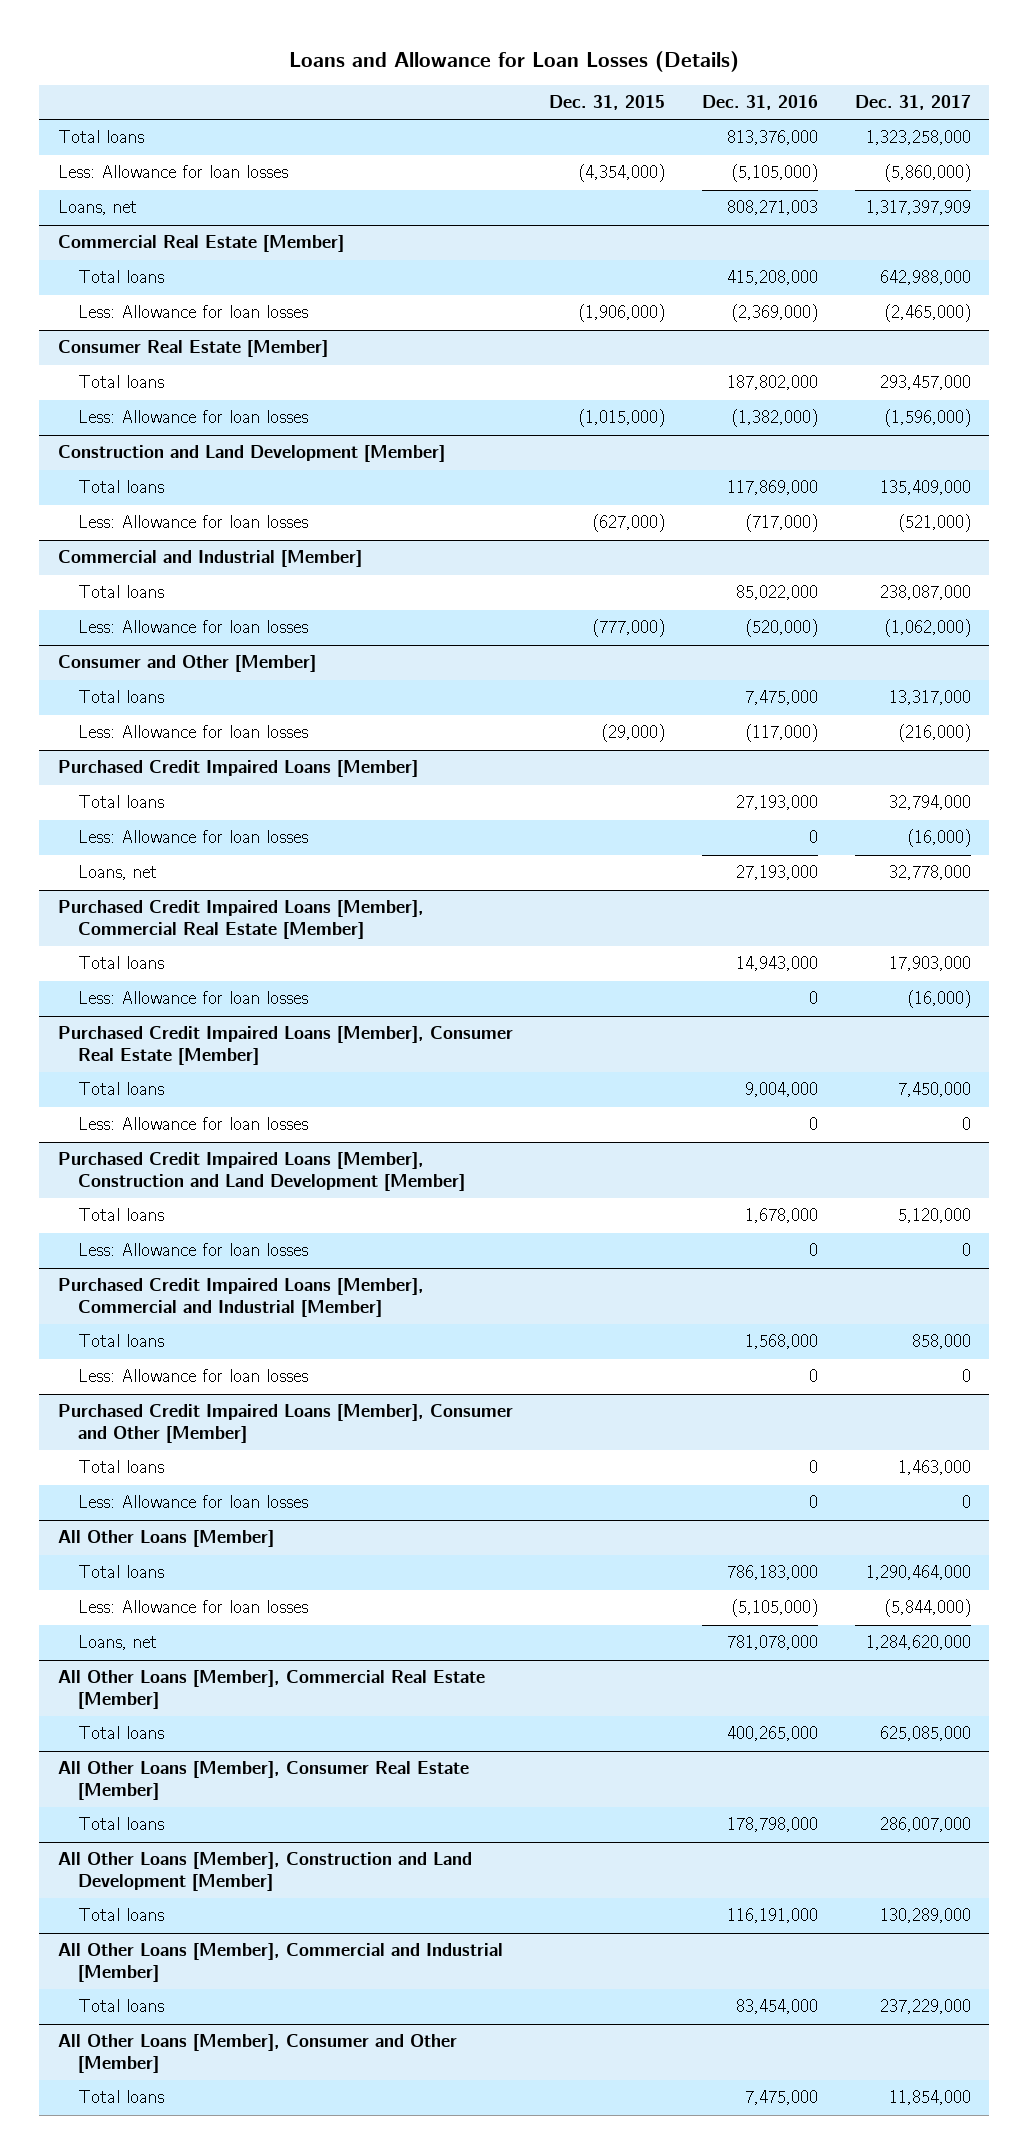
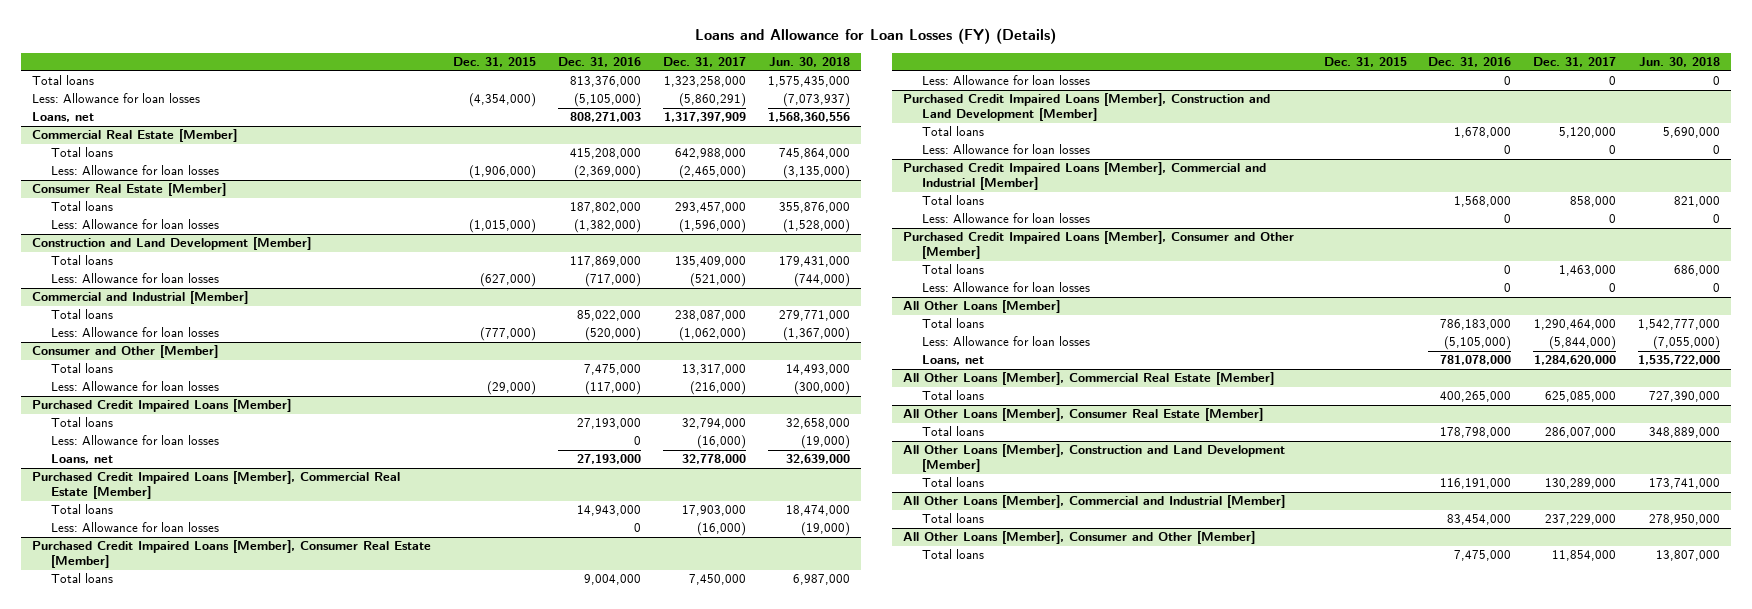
[289,50,740,72] Loans and Allowance for Loan Losses (Details) -> [695,28,1057,45] Loans and Allowance for Loan Losses (FY) (Details)
none -> [768,57,850,68] Jun. 30, 2018
[883,164,971,183] (5,860,000) -> [678,93,746,108] (5,860,291)

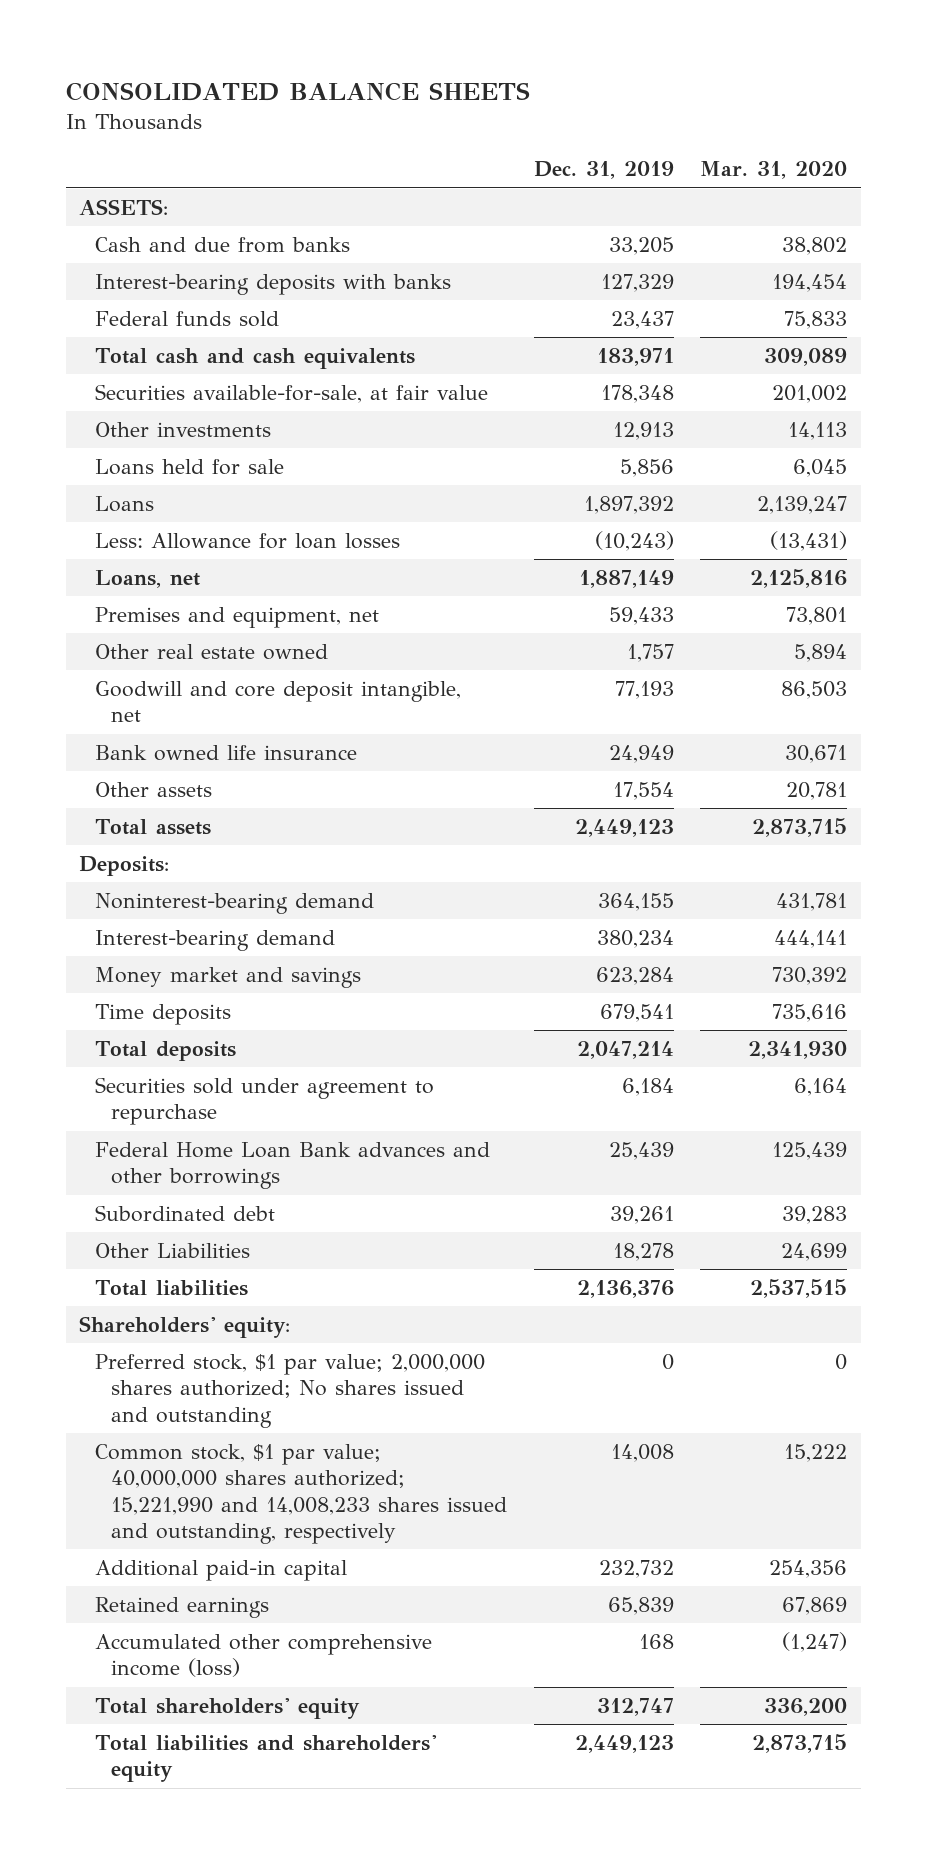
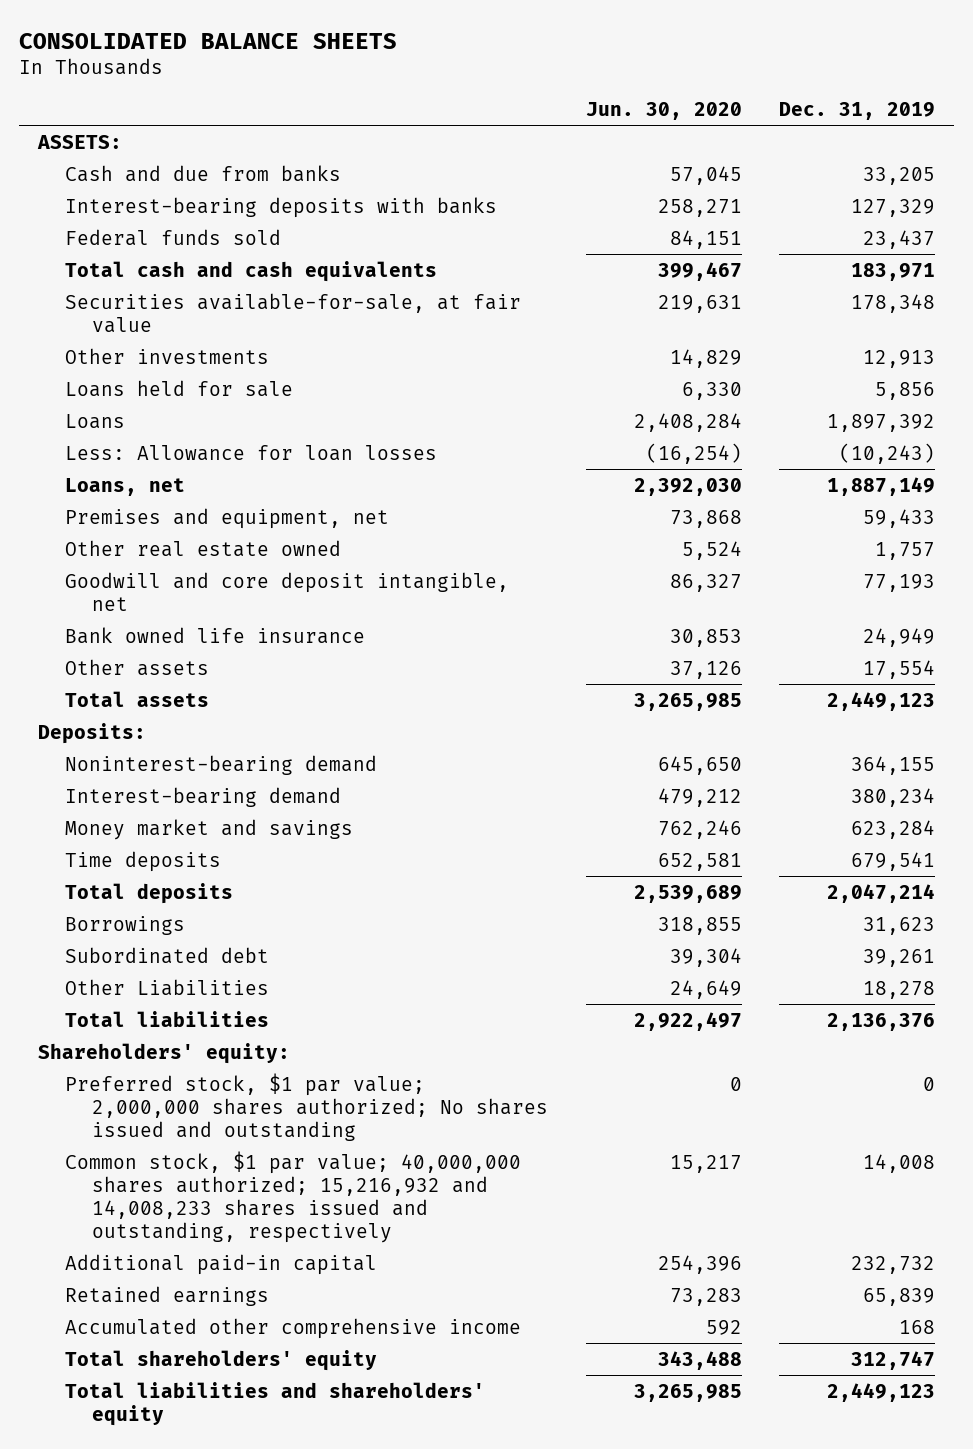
[700,161,848,180] Mar. 31, 2020 -> none
none -> [585,101,742,120] Jun. 30, 2020
[95,1077,435,1126] Securities sold under agreement to repurchase -> none
[95,1142,491,1190] Federal Home Loan Bank advances and other borrowings -> none
none -> [65,915,186,935] Borrowings
[95,1444,508,1545] Common stock, $1 par value; 40,000,000 shares authorized; 15,221,990 and 14,008,233 shares issued and outstanding, respectively -> [65,1150,522,1244] Common stock, $1 par value; 40,000,000 shares authorized; 15,216,932 and 14,008,233 shares issued and outstanding, respectively
[95,1634,433,1678] Accumulated other comprehensive income (loss) -> [65,1317,522,1339] Accumulated other comprehensive income

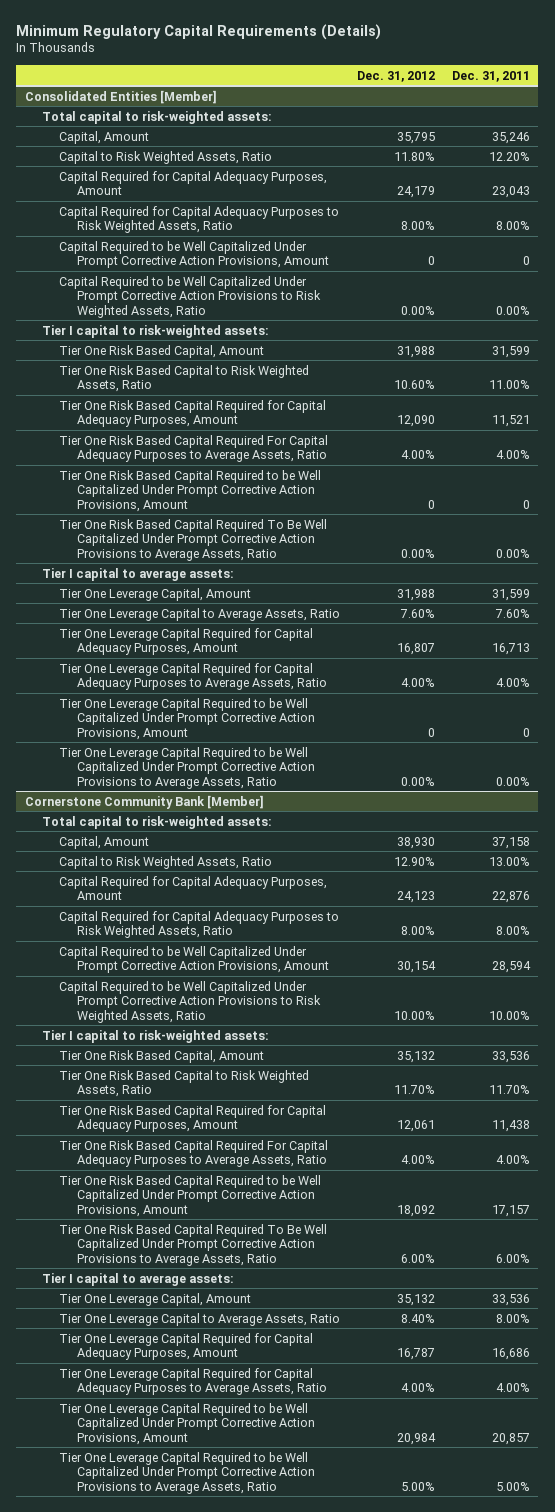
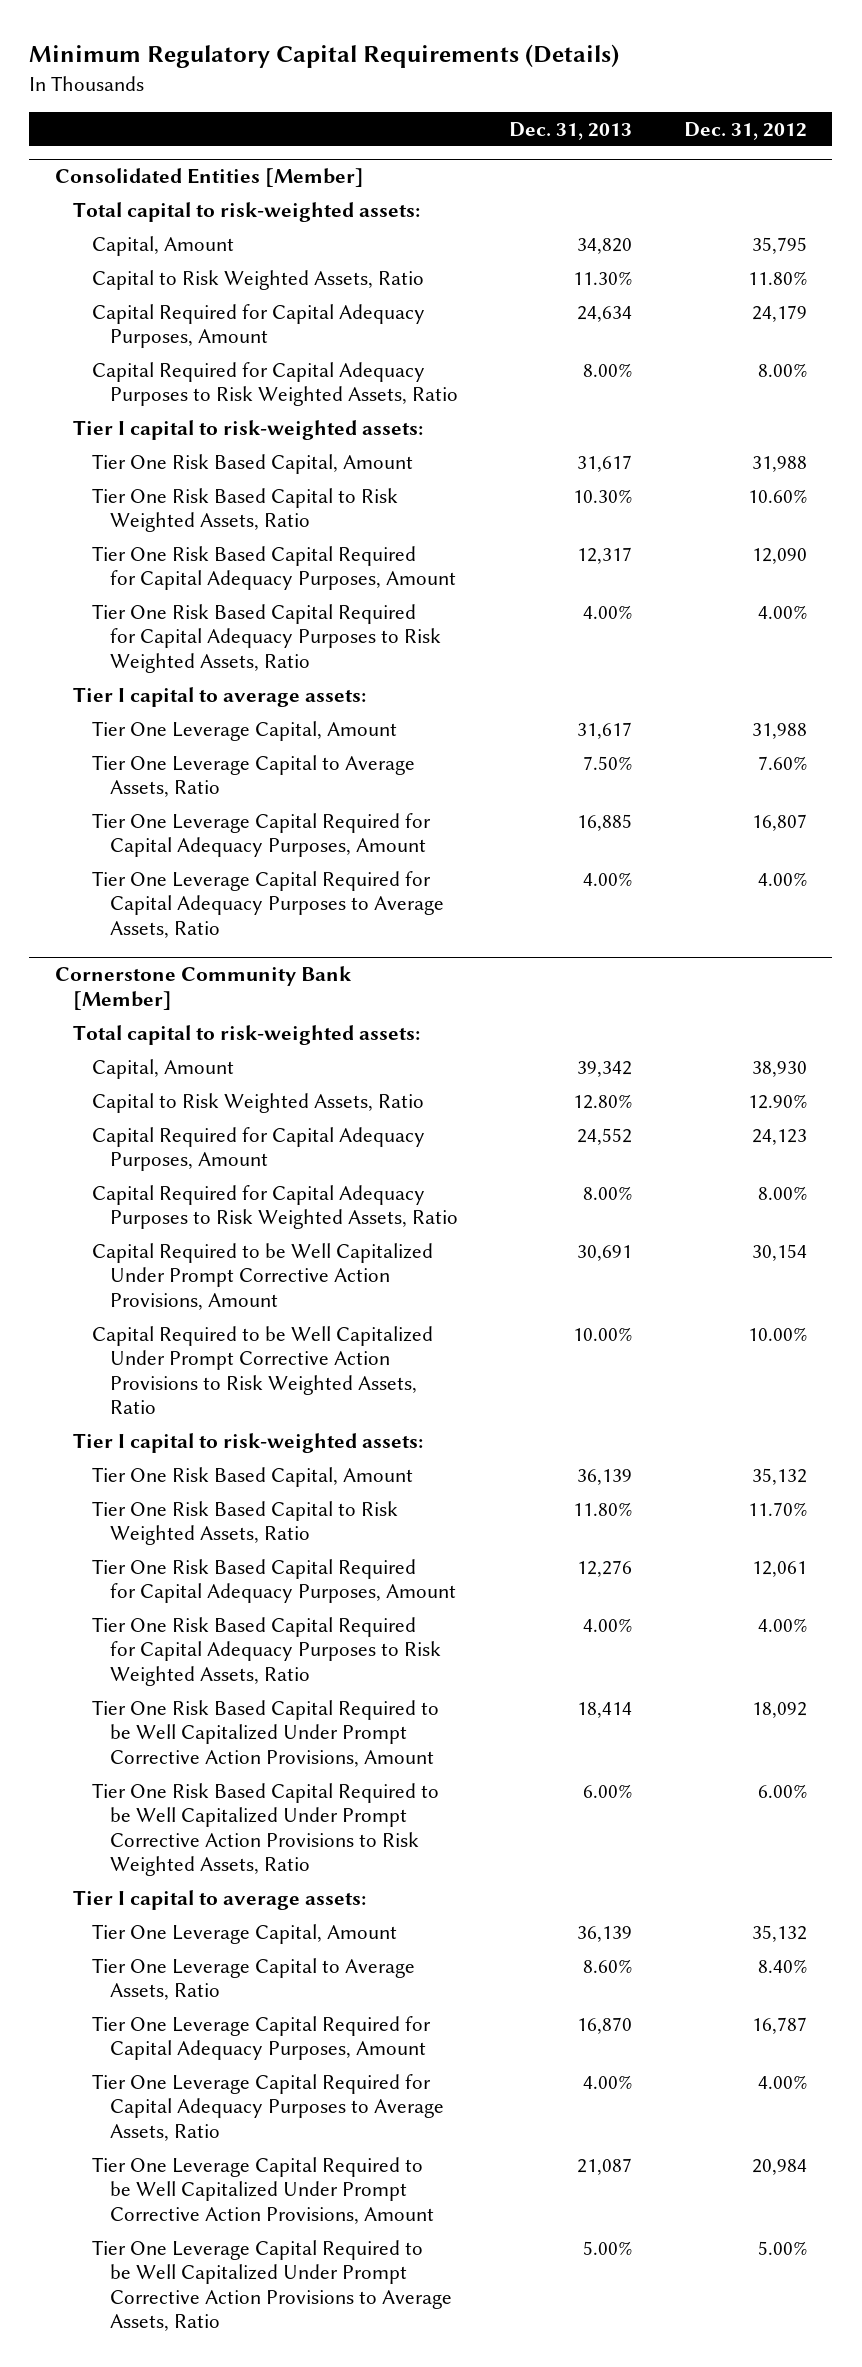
[451,70,530,82] Dec. 31, 2011 -> none
none -> [509,121,633,140] Dec. 31, 2013
[59,240,329,269] Capital Required to be Well Capitalized Under Prompt Corrective Action Provisions, Amount -> none
[59,275,321,318] Capital Required to be Well Capitalized Under Prompt Corrective Action Provisions to Risk Weighted Assets, Ratio -> none
[59,469,322,512] Tier One Risk Based Capital Required to be Well Capitalized Under Prompt Corrective Action Provisions, Amount -> none
[59,518,328,561] Tier One Risk Based Capital Required To Be Well Capitalized Under Prompt Corrective Action Provisions to Average Assets, Ratio -> none
[59,434,329,463] Tier One Risk Based Capital Required For Capital Adequacy Purposes to Average Assets, Ratio -> [91,603,442,673] Tier One Risk Based Capital Required for Capital Adequacy Purposes to Risk Weighted Assets, Ratio
[59,697,315,740] Tier One Leverage Capital Required to be Well Capitalized Under Prompt Corrective Action Provisions, Amount -> none
[59,746,315,789] Tier One Leverage Capital Required to be Well Capitalized Under Prompt Corrective Action Provisions to Average Assets, Ratio -> none
[59,1139,329,1168] Tier One Risk Based Capital Required For Capital Adequacy Purposes to Average Assets, Ratio -> [91,1616,442,1686] Tier One Risk Based Capital Required for Capital Adequacy Purposes to Risk Weighted Assets, Ratio
[59,1223,328,1266] Tier One Risk Based Capital Required To Be Well Capitalized Under Prompt Corrective Action Provisions to Average Assets, Ratio -> [91,1782,439,1877] Tier One Risk Based Capital Required to be Well Capitalized Under Prompt Corrective Action Provisions to Risk Weighted Assets, Ratio

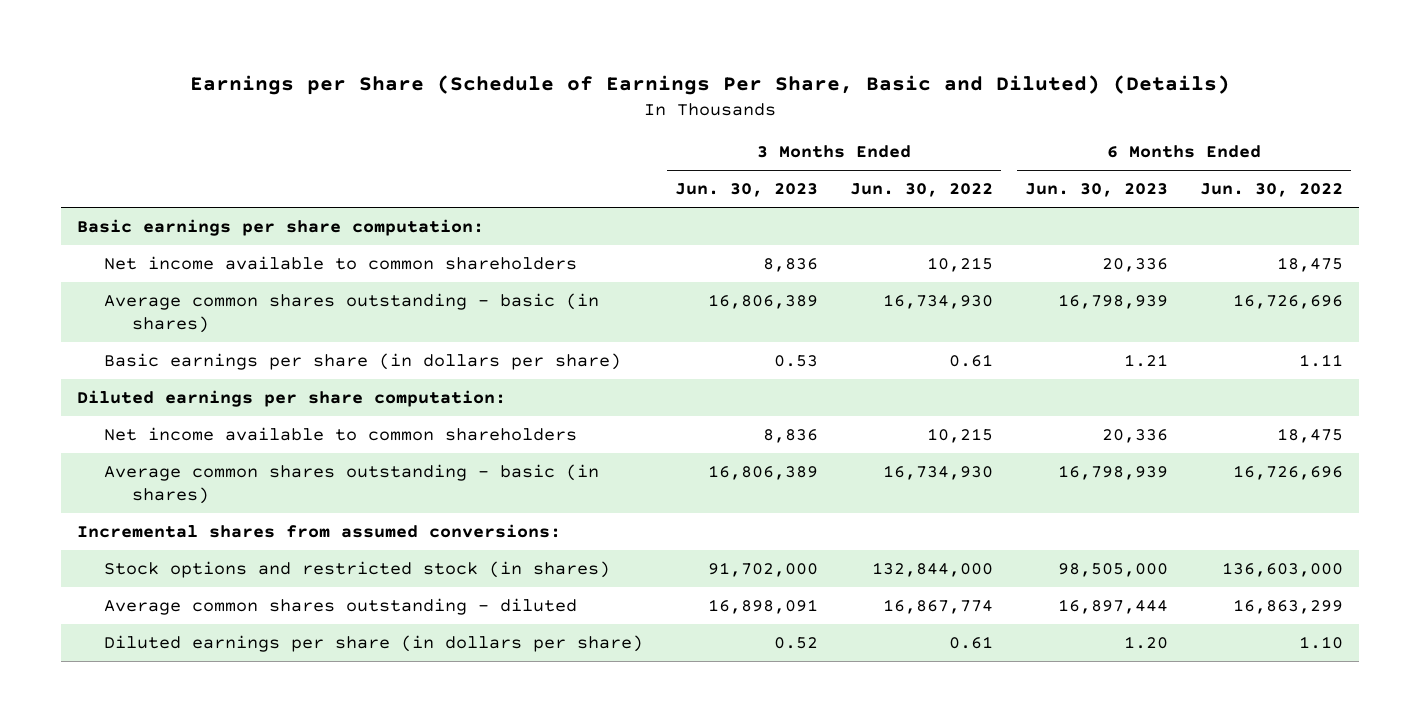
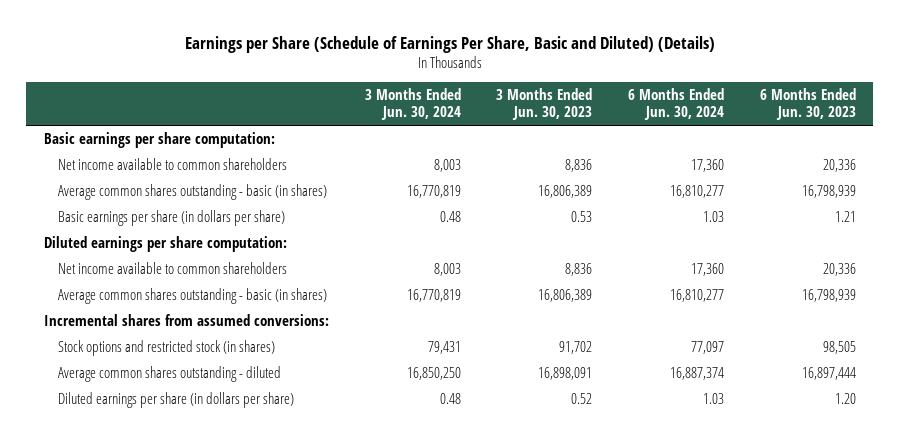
[850,183,994,198] Jun. 30, 2022 -> none
[1199,183,1343,198] Jun. 30, 2022 -> none
none -> [364,88,461,121] 3 Months Ended Jun. 30, 2024
none -> [628,88,725,121] 6 Months Ended Jun. 30, 2024
[708,561,819,577] 91,702,000 -> [559,341,593,355] 91,702
[1057,562,1168,577] 98,505,000 -> [822,341,856,355] 98,505

